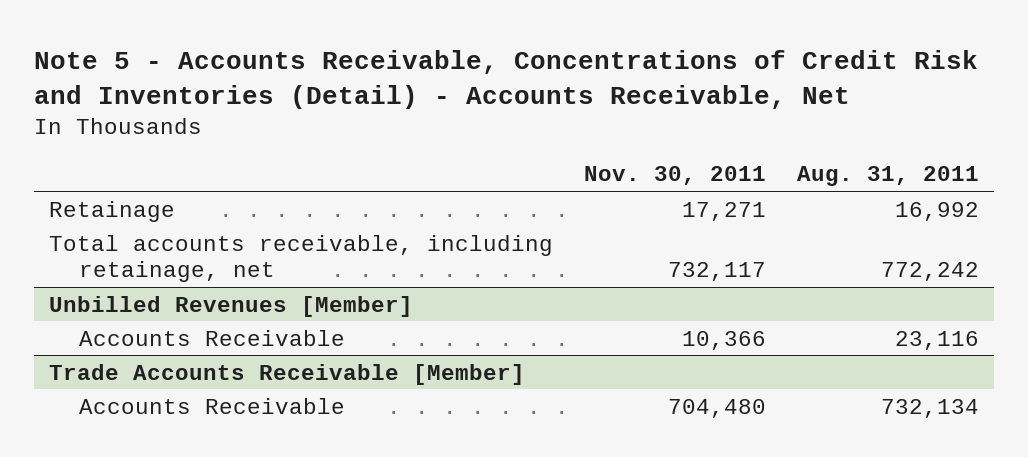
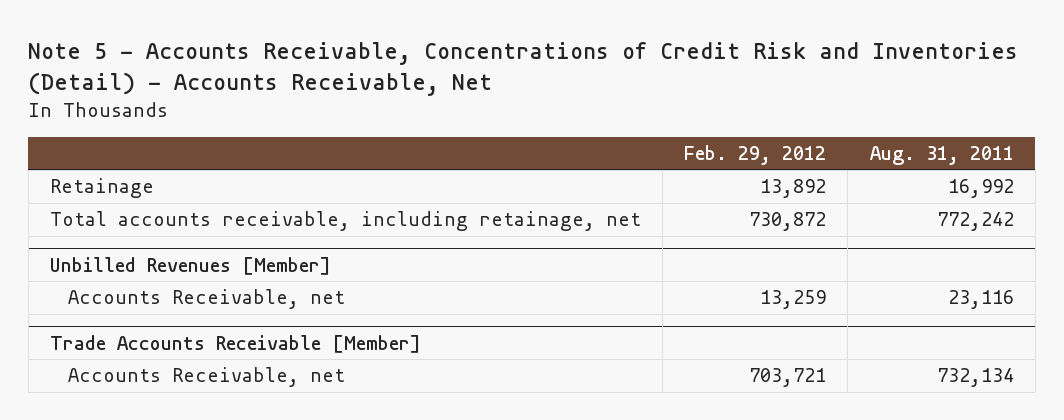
[583,166,766,186] Nov. 30, 2011 -> none
none -> [684,144,827,165] Feb. 29, 2012
[79,329,346,346] Accounts Receivable -> [68,289,346,310] Accounts Receivable, net
[79,397,346,414] Accounts Receivable -> [68,367,346,388] Accounts Receivable, net

